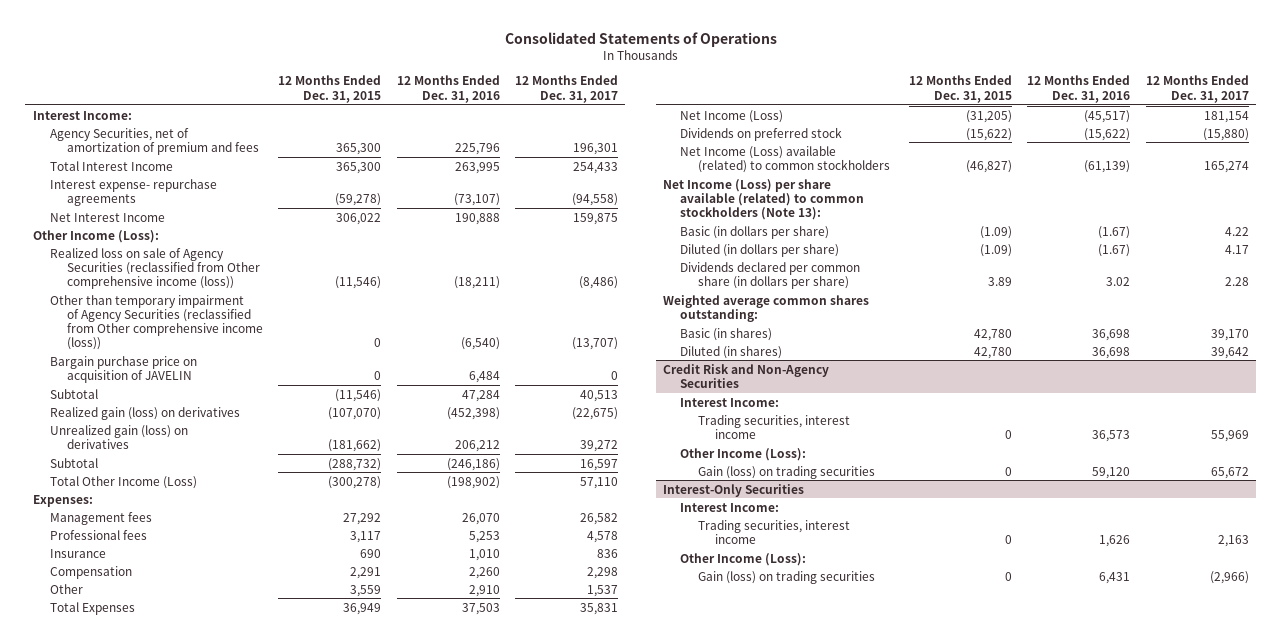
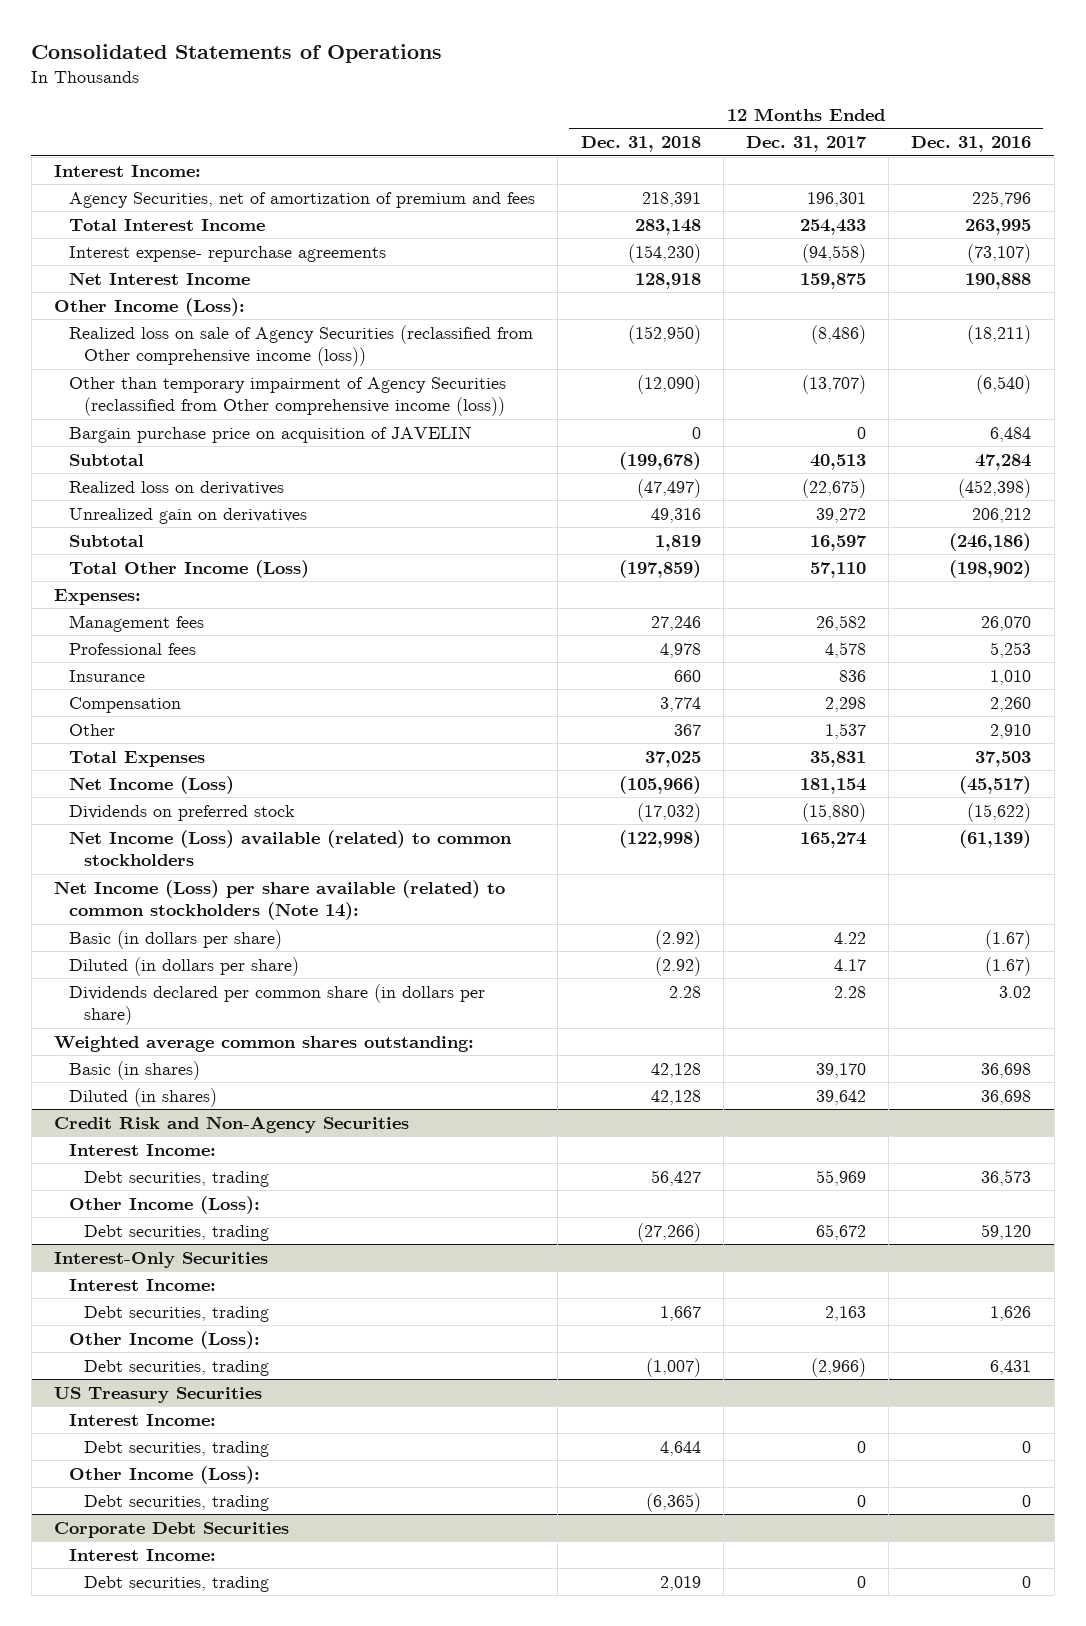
[278,75,382,103] 12 Months Ended Dec. 31, 2015 -> none
none -> [580,136,701,153] Dec. 31, 2018
[49,406,240,420] Realized gain (loss) on derivatives -> [69,480,285,495] Realized loss on derivatives
[49,424,188,449] Unrealized gain (loss) on derivatives -> [69,507,308,524] Unrealized gain on derivatives
[663,178,865,221] Net Income (Loss) per share available (related) to common stockholders (Note 13): -> [54,879,506,921] Net Income (Loss) per share available (related) to common stockholders (Note 14):
[697,414,850,439] Trading securities, interest income -> [84,1170,270,1187] Debt securities, trading
[697,465,875,479] Gain (loss) on trading securities -> [84,1224,270,1241] Debt securities, trading
[697,519,850,544] Trading securities, interest income -> [84,1305,270,1322] Debt securities, trading
[697,570,875,584] Gain (loss) on trading securities -> [84,1359,270,1376] Debt securities, trading
none -> [54,1386,263,1403] US Treasury Securities
none -> [69,1413,217,1426] Interest Income:
none -> [84,1440,270,1457] Debt securities, trading
none -> [69,1465,261,1484] Other Income (Loss):
none -> [84,1494,270,1511] Debt securities, trading
none -> [54,1521,290,1538] Corporate Debt Securities
none -> [69,1548,217,1561] Interest Income:
none -> [84,1575,270,1592] Debt securities, trading

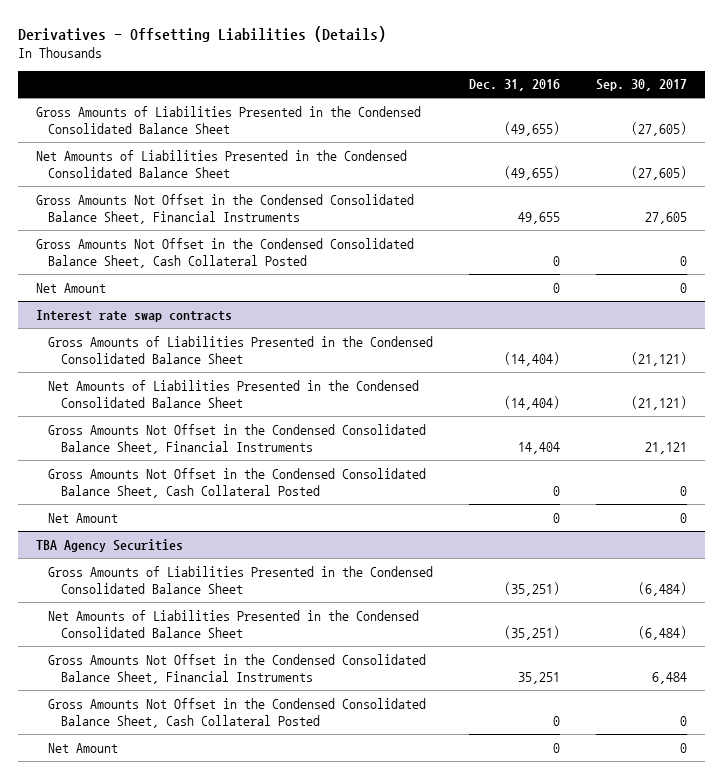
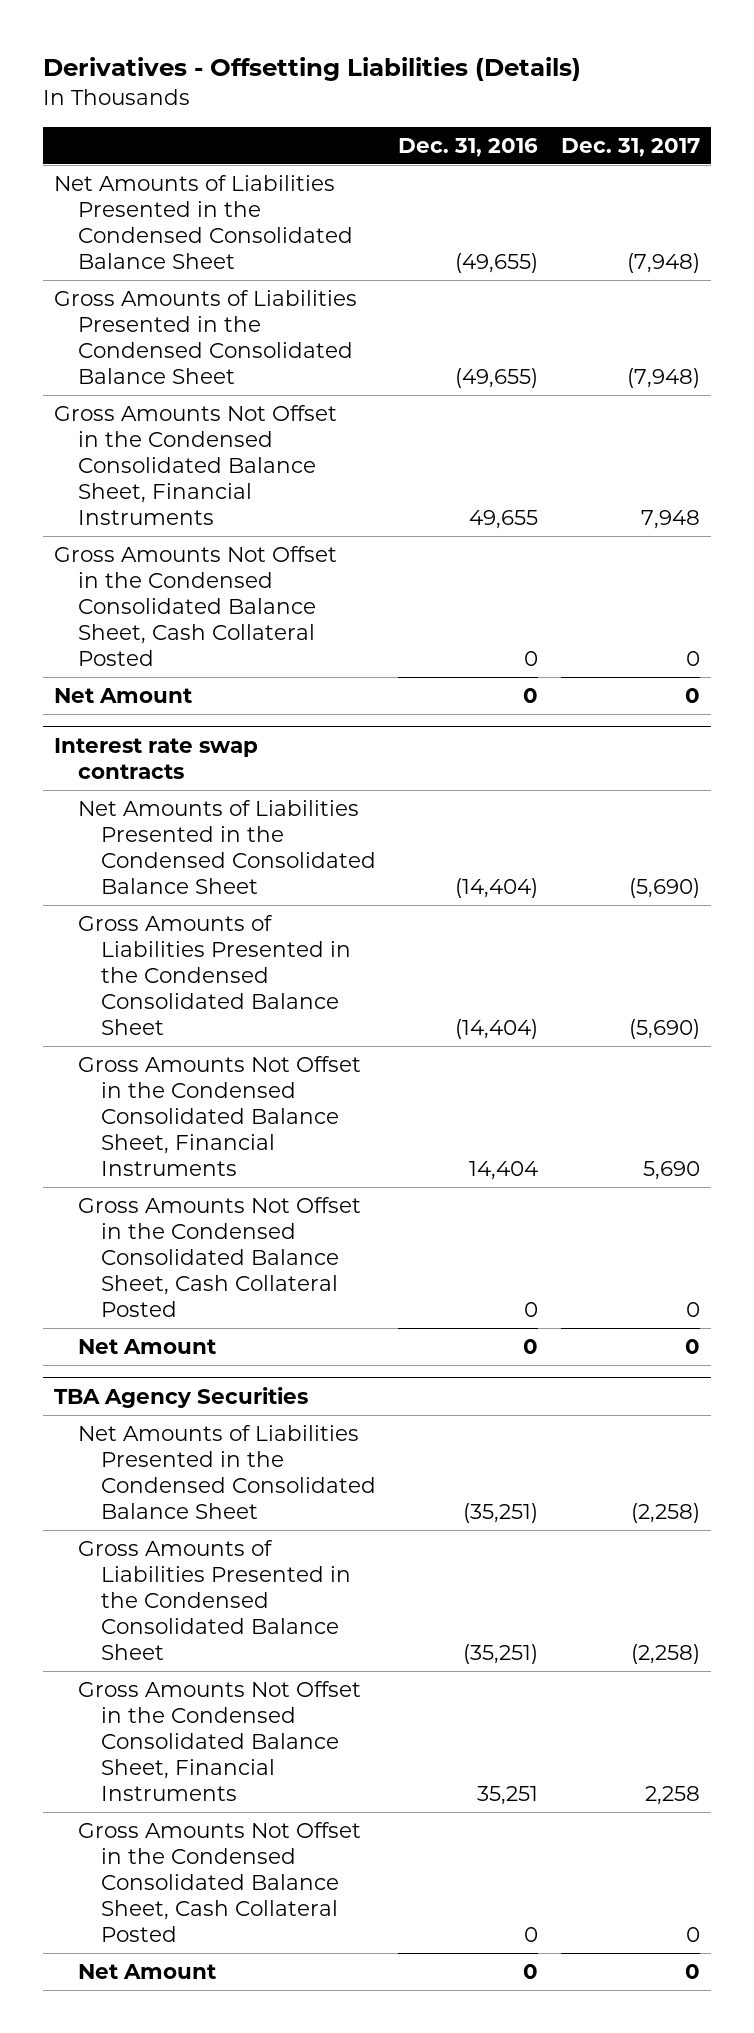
[596,79,688,92] Sep. 30, 2017 -> none
none -> [560,137,700,157] Dec. 31, 2017
[36,105,422,134] Gross Amounts of Liabilities Presented in the Condensed Consolidated Balance Sheet -> [54,290,358,385] Gross Amounts of Liabilities Presented in the Condensed Consolidated Balance Sheet
[48,335,434,364] Gross Amounts of Liabilities Presented in the Condensed Consolidated Balance Sheet -> [77,915,351,1035] Gross Amounts of Liabilities Presented in the Condensed Consolidated Balance Sheet
[48,565,434,594] Gross Amounts of Liabilities Presented in the Condensed Consolidated Balance Sheet -> [77,1540,351,1660] Gross Amounts of Liabilities Presented in the Condensed Consolidated Balance Sheet

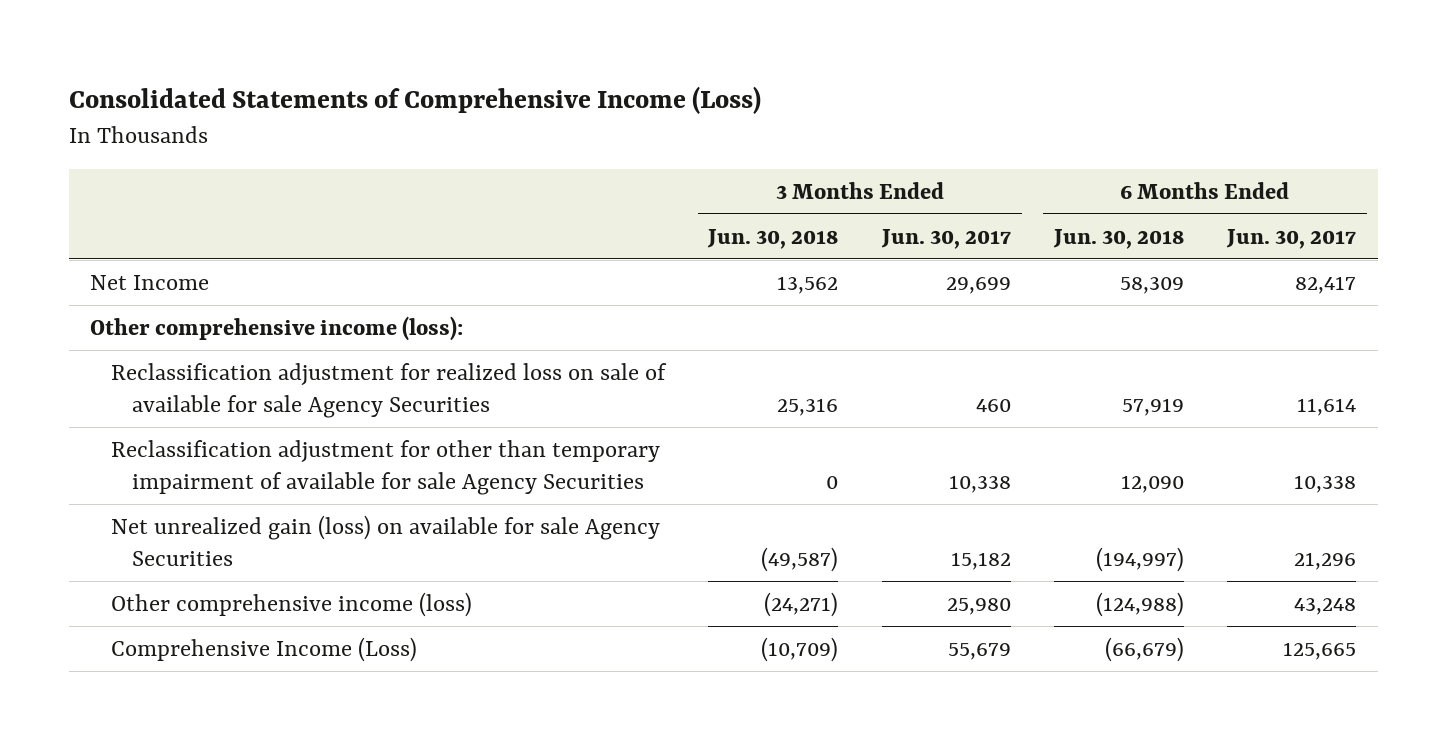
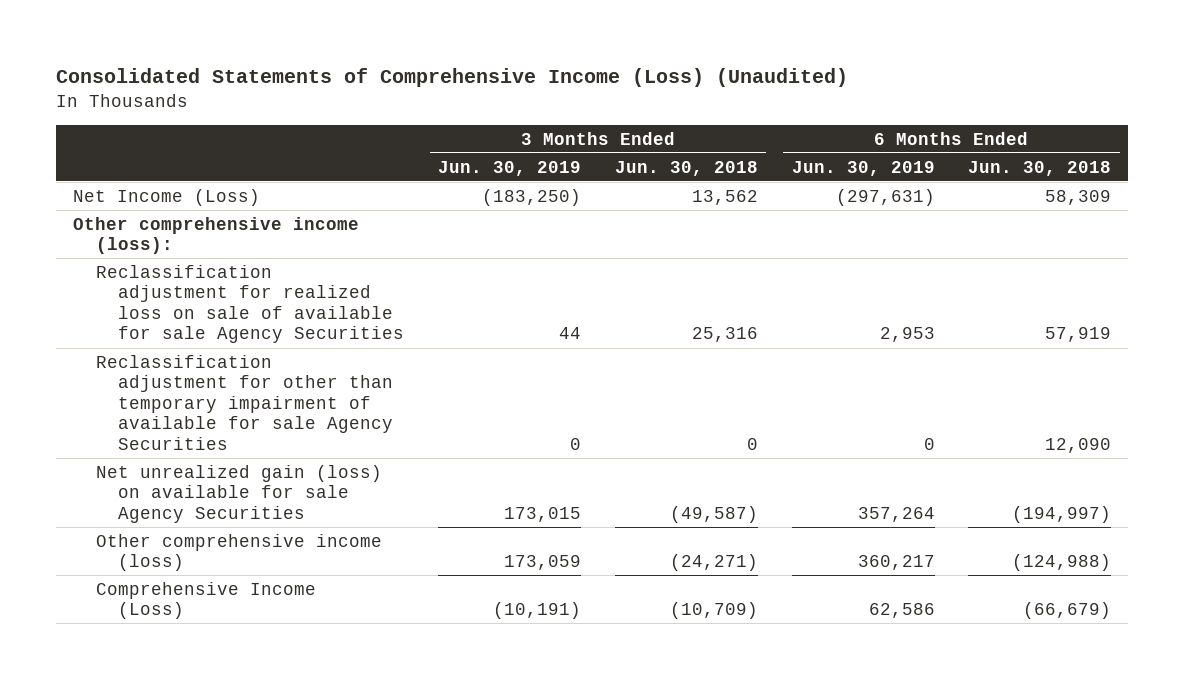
[68,86,761,115] Consolidated Statements of Comprehensive Income (Loss) -> [56,68,849,88] Consolidated Statements of Comprehensive Income (Loss) (Unaudited)
[880,228,1011,249] Jun. 30, 2017 -> none
[1226,228,1357,249] Jun. 30, 2017 -> none
none -> [438,160,582,176] Jun. 30, 2019
none -> [791,160,935,176] Jun. 30, 2019
[90,274,210,290] Net Income -> [73,188,261,206] Net Income (Loss)

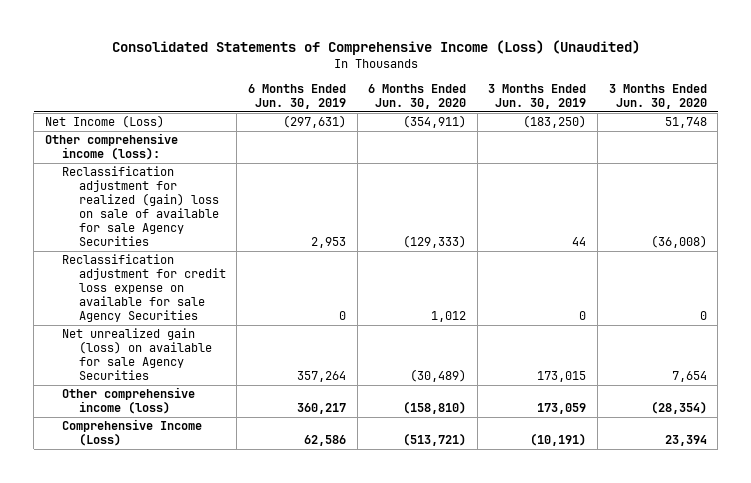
[614,160,758,176] Jun. 30, 2018 -> none
[968,160,1112,176] Jun. 30, 2018 -> none
none -> [368,84,467,110] 6 Months Ended Jun. 30, 2020
none -> [608,84,707,110] 3 Months Ended Jun. 30, 2020
[95,264,405,344] Reclassification adjustment for realized loss on sale of available for sale Agency Securities -> [61,166,219,247] Reclassification adjustment for realized (gain) loss on sale of available for sale Agency Securities
[95,354,394,450] Reclassification adjustment for other than temporary impairment of available for sale Agency Securities -> [61,254,226,323] Reclassification adjustment for credit loss expense on available for sale Agency Securities

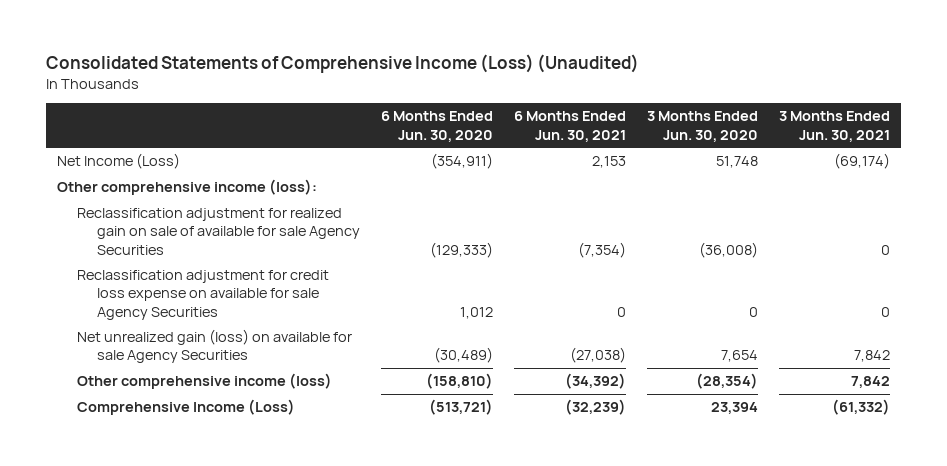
[247,84,346,110] 6 Months Ended Jun. 30, 2019 -> none
[488,84,587,110] 3 Months Ended Jun. 30, 2019 -> none
none -> [513,111,626,142] 6 Months Ended Jun. 30, 2021
none -> [779,111,891,142] 3 Months Ended Jun. 30, 2021
[61,166,219,247] Reclassification adjustment for realized (gain) loss on sale of available for sale Agency Securities -> [76,208,360,255] Reclassification adjustment for realized gain on sale of available for sale Agency Securities

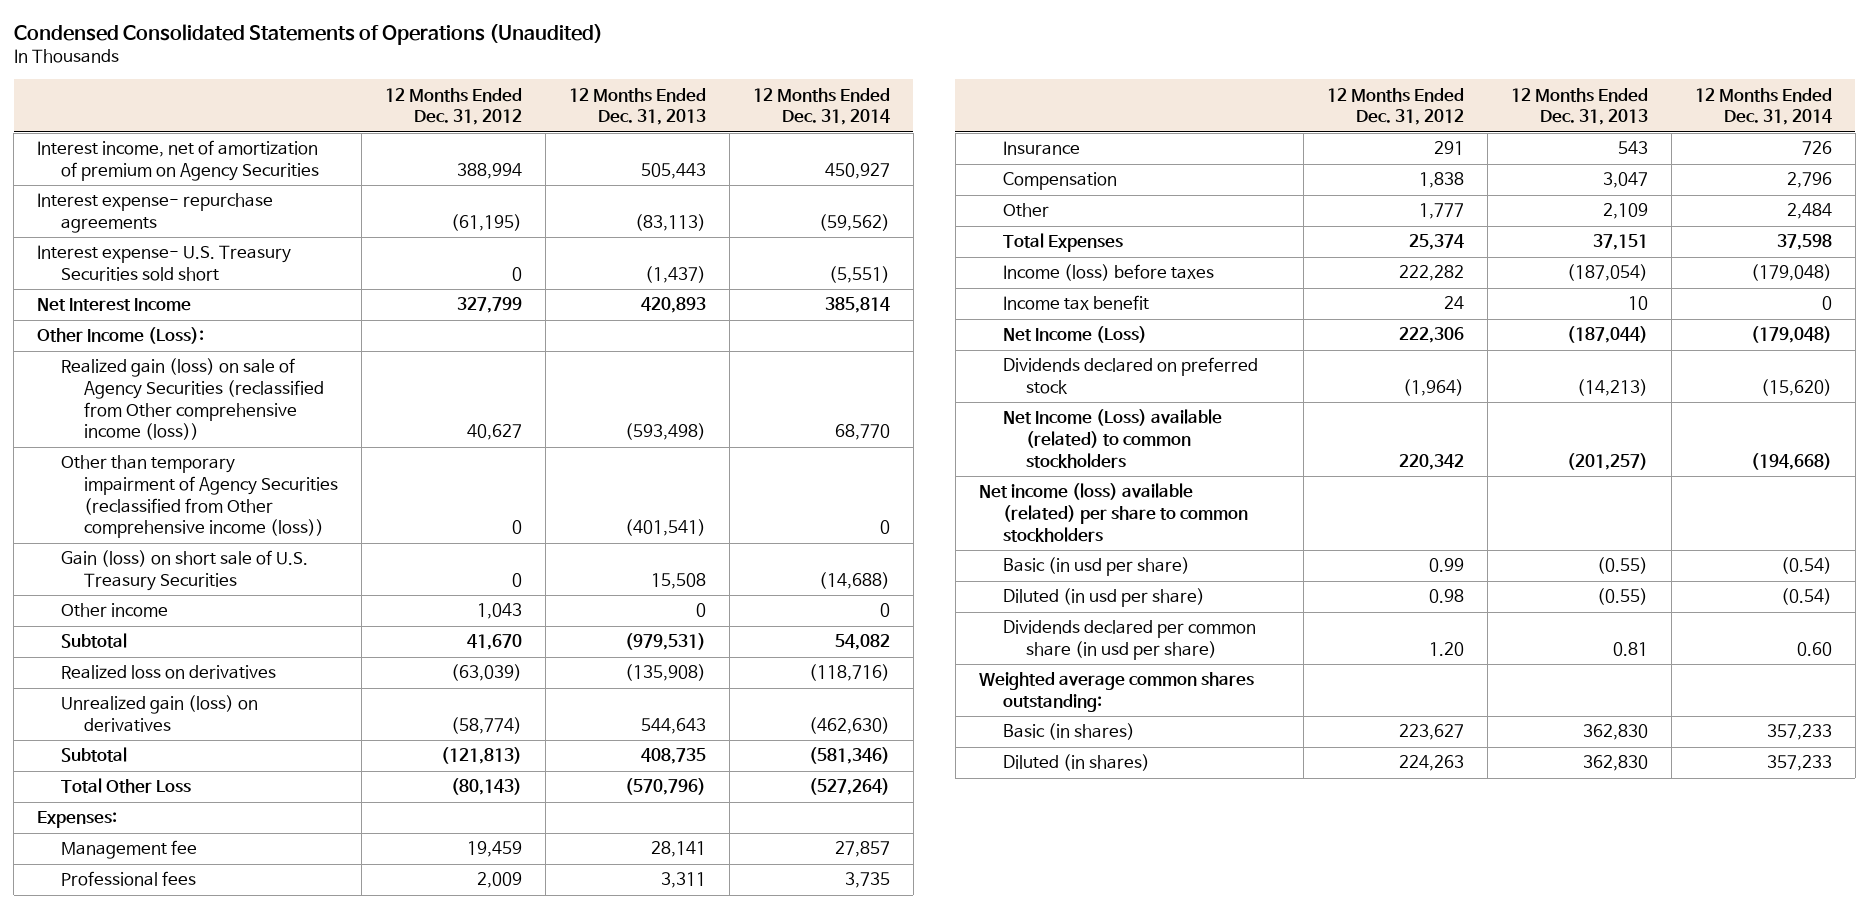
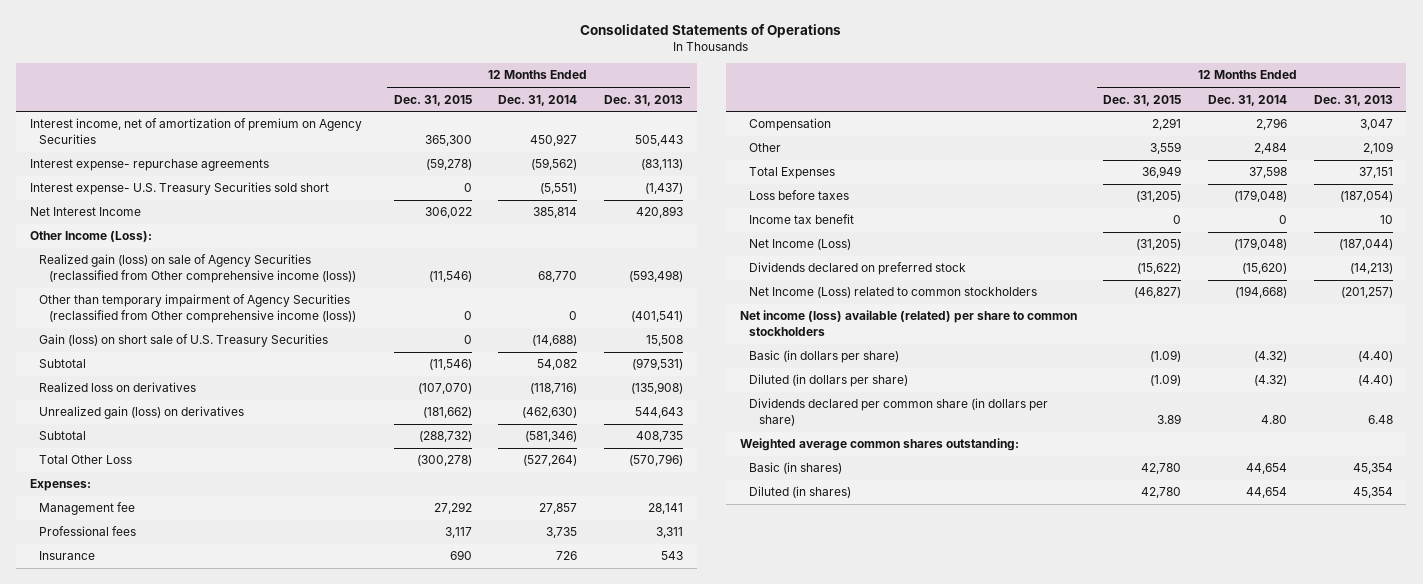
[13,23,603,45] Condensed Consolidated Statements of Operations (Unaudited) -> [580,23,842,38] Consolidated Statements of Operations
[385,87,523,126] 12 Months Ended Dec. 31, 2012 -> none
none -> [393,94,472,106] Dec. 31, 2015
[60,603,168,618] Other income -> none
[1002,264,1214,282] Income (loss) before taxes -> [749,190,850,201] Loss before taxes
[1002,409,1222,468] Net Income (Loss) available (related) to common stockholders -> [749,287,1038,299] Net Income (Loss) related to common stockholders
[1002,557,1190,577] Basic (in usd per share) -> [749,350,900,364] Basic (in dollars per share)
[1596,557,1648,575] (0.55) -> [1357,351,1393,363] (4.40)
[1780,557,1832,575] (0.54) -> [1254,351,1288,363] (4.32)
[1002,588,1205,608] Diluted (in usd per share) -> [749,374,909,388] Diluted (in dollars per share)
[1596,588,1648,606] (0.55) -> [1357,375,1393,387] (4.40)
[1780,588,1832,606] (0.54) -> [1254,375,1288,387] (4.32)
[1002,620,1256,661] Dividends declared per common share (in usd per share) -> [749,398,1049,426] Dividends declared per common share (in dollars per share)
[1612,642,1648,657] 0.81 -> [1367,414,1393,424] 6.48
[1796,642,1832,657] 0.60 -> [1261,414,1288,424] 4.80
[1582,724,1648,741] 362,830 -> [1352,463,1393,475] 45,354
[1766,724,1832,741] 357,233 -> [1246,463,1288,475] 44,654
[1582,755,1648,772] 362,830 -> [1352,487,1393,499] 45,354
[1766,755,1832,772] 357,233 -> [1246,487,1288,499] 44,654

